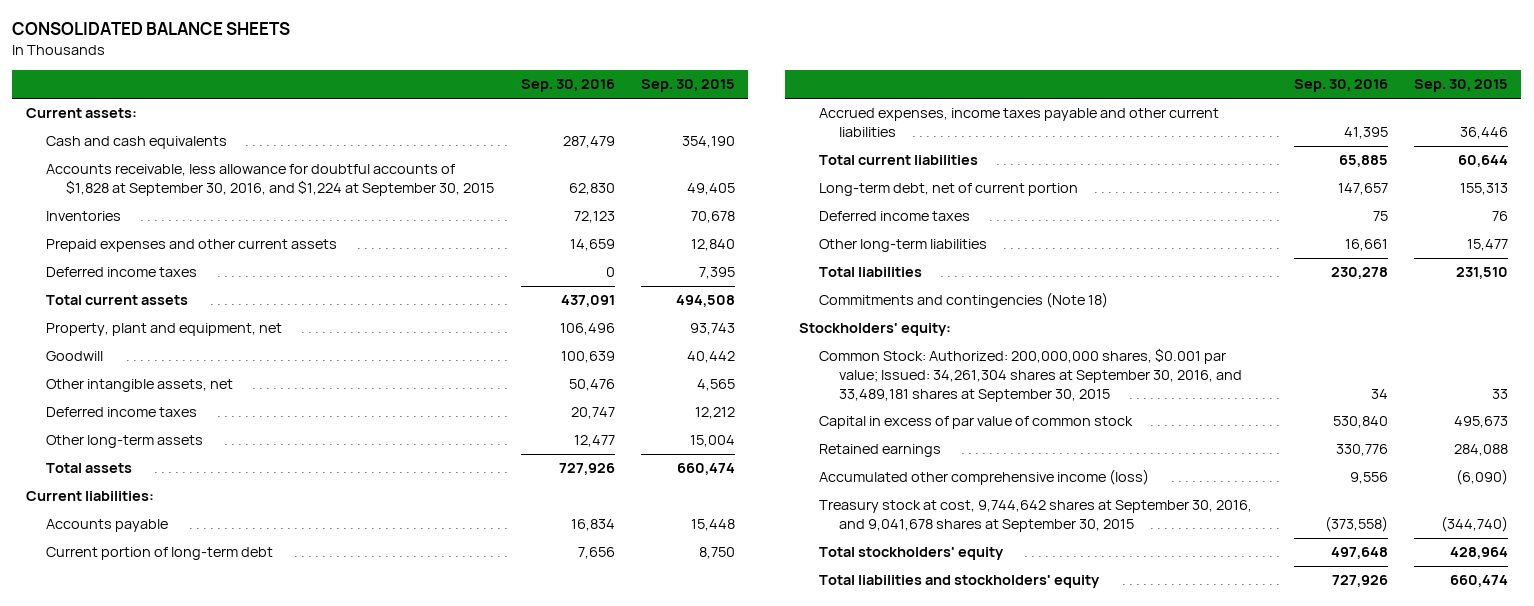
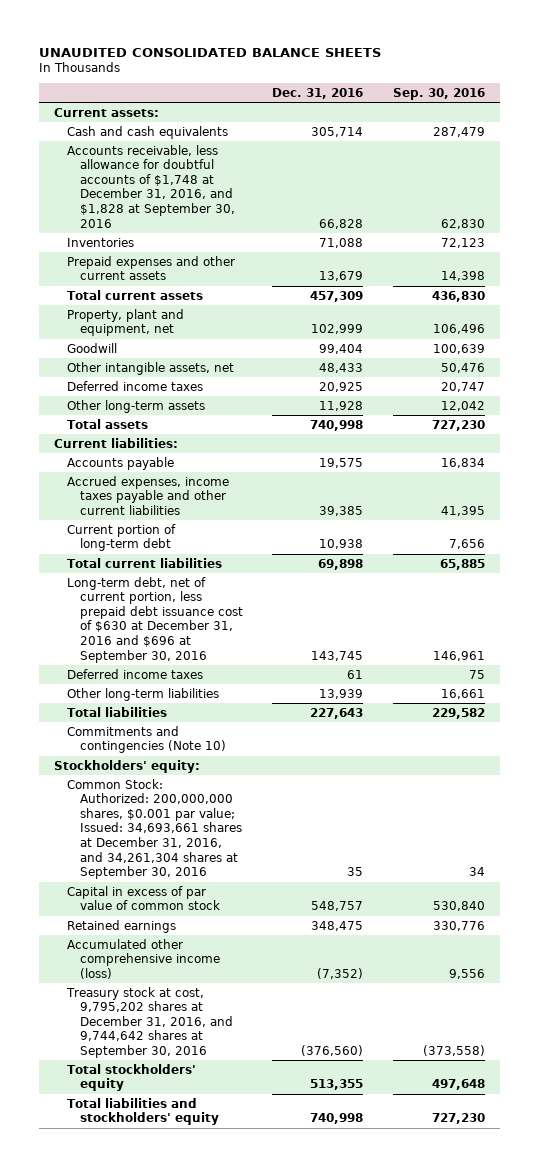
[12,22,291,36] CONSOLIDATED BALANCE SHEETS -> [39,47,382,57] UNAUDITED CONSOLIDATED BALANCE SHEETS
[641,79,736,93] Sep. 30, 2015 -> none
none -> [272,87,364,99] Dec. 31, 2016
[46,164,495,197] Accounts receivable, less allowance for doubtful accounts of $1,828 at September 30, 2016, and $1,224 at September 30, 2015 -> [66,144,235,228] Accounts receivable, less allowance for doubtful accounts of $1,748 at December 31, 2016, and $1,828 at September 30, 2016
[46,267,198,278] Deferred income taxes -> none
[569,239,615,252] 14,659 -> [441,271,486,282] 14,398
[560,295,615,308] 437,091 -> [432,290,486,302] 436,830
[573,435,615,448] 12,477 -> [441,400,486,411] 12,042
[558,463,615,476] 727,926 -> [432,419,486,431] 727,230
[46,547,274,561] Current portion of long-term debt -> [66,523,176,552] Current portion of long-term debt
[818,183,1078,197] Long-term debt, net of current portion -> [66,576,243,663] Long-term debt, net of current portion, less prepaid debt issuance cost of $630 at December 31, 2016 and $696 at September 30, 2016
[1337,183,1388,196] 147,657 -> [433,650,486,661] 146,961
[1330,267,1388,280] 230,278 -> [432,707,486,719] 229,582
[818,292,1108,309] Commitments and contingencies (Note 18) -> [66,725,226,754] Commitments and contingencies (Note 10)
[818,348,1243,402] Common Stock: Authorized: 200,000,000 shares, $0.001 par value; Issued: 34,261,304 shares at September 30, 2016, and 33,489,181 shares at September 30, 2015 -> [66,778,242,880] Common Stock: Authorized: 200,000,000 shares, $0.001 par value; Issued: 34,693,661 shares at December 31, 2016, and 34,261,304 shares at September 30, 2016
[818,500,1252,533] Treasury stock at cost, 9,744,642 shares at September 30, 2016, and 9,041,678 shares at September 30, 2015 -> [65,986,233,1058] Treasury stock at cost, 9,795,202 shares at December 31, 2016, and 9,744,642 shares at September 30, 2016
[1331,575,1388,588] 727,926 -> [432,1113,486,1125] 727,230

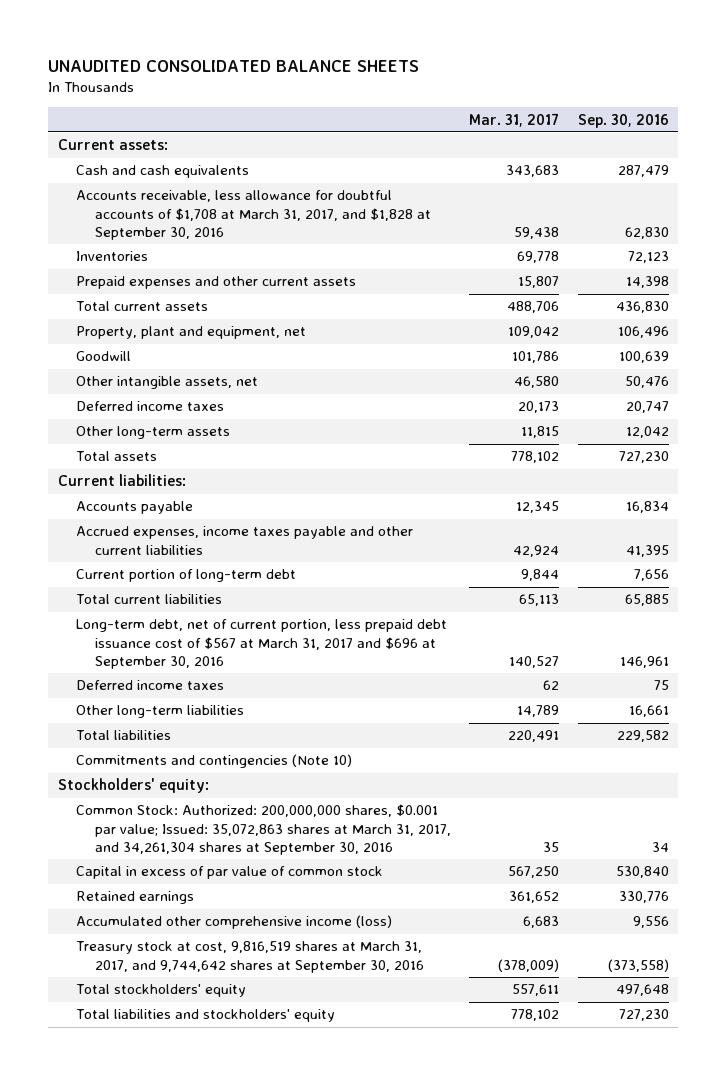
[272,87,364,99] Dec. 31, 2016 -> none
none -> [469,112,560,127] Mar. 31, 2017
[66,144,235,228] Accounts receivable, less allowance for doubtful accounts of $1,748 at December 31, 2016, and $1,828 at September 30, 2016 -> [76,190,432,240] Accounts receivable, less allowance for doubtful accounts of $1,708 at March 31, 2017, and $1,828 at September 30, 2016
[66,576,243,663] Long-term debt, net of current portion, less prepaid debt issuance cost of $630 at December 31, 2016 and $696 at September 30, 2016 -> [76,619,448,669] Long-term debt, net of current portion, less prepaid debt issuance cost of $567 at March 31, 2017 and $696 at September 30, 2016
[66,778,242,880] Common Stock: Authorized: 200,000,000 shares, $0.001 par value; Issued: 34,693,661 shares at December 31, 2016, and 34,261,304 shares at September 30, 2016 -> [76,804,452,855] Common Stock: Authorized: 200,000,000 shares, $0.001 par value; Issued: 35,072,863 shares at March 31, 2017, and 34,261,304 shares at September 30, 2016
[65,986,233,1058] Treasury stock at cost, 9,795,202 shares at December 31, 2016, and 9,744,642 shares at September 30, 2016 -> [76,941,425,973] Treasury stock at cost, 9,816,519 shares at March 31, 2017, and 9,744,642 shares at September 30, 2016

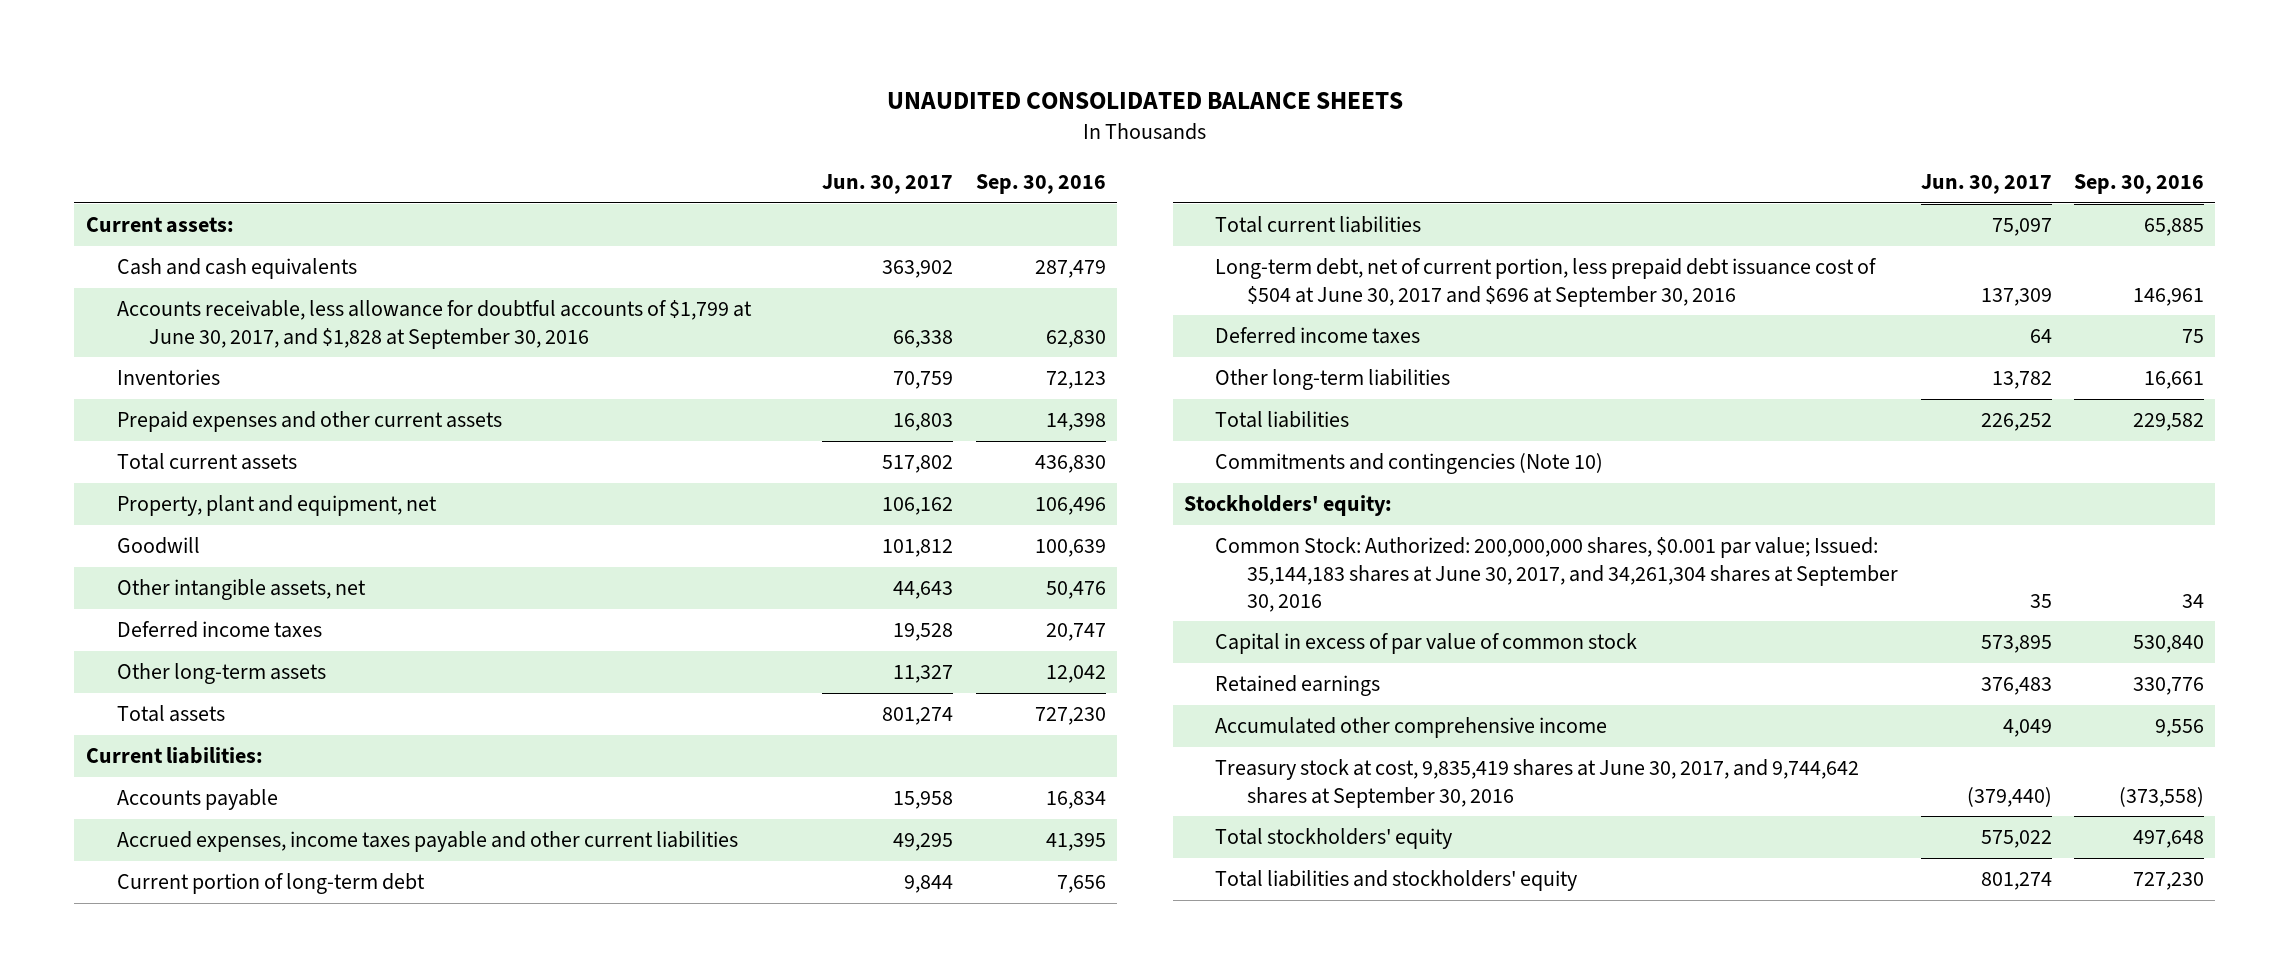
[469,112,560,127] Mar. 31, 2017 -> none
none -> [822,174,954,195] Jun. 30, 2017
[76,190,432,240] Accounts receivable, less allowance for doubtful accounts of $1,708 at March 31, 2017, and $1,828 at September 30, 2016 -> [117,300,753,349] Accounts receivable, less allowance for doubtful accounts of $1,799 at June 30, 2017, and $1,828 at September 30, 2016
[76,619,448,669] Long-term debt, net of current portion, less prepaid debt issuance cost of $567 at March 31, 2017 and $696 at September 30, 2016 -> [1215,258,1878,307] Long-term debt, net of current portion, less prepaid debt issuance cost of $504 at June 30, 2017 and $696 at September 30, 2016
[76,804,452,855] Common Stock: Authorized: 200,000,000 shares, $0.001 par value; Issued: 35,072,863 shares at March 31, 2017, and 34,261,304 shares at September 30, 2016 -> [1215,537,1899,612] Common Stock: Authorized: 200,000,000 shares, $0.001 par value; Issued: 35,144,183 shares at June 30, 2017, and 34,261,304 shares at September 30, 2016
[76,915,393,930] Accumulated other comprehensive income (loss) -> [1215,717,1608,739] Accumulated other comprehensive income
[76,941,425,973] Treasury stock at cost, 9,816,519 shares at March 31, 2017, and 9,744,642 shares at September 30, 2016 -> [1215,759,1860,808] Treasury stock at cost, 9,835,419 shares at June 30, 2017, and 9,744,642 shares at September 30, 2016

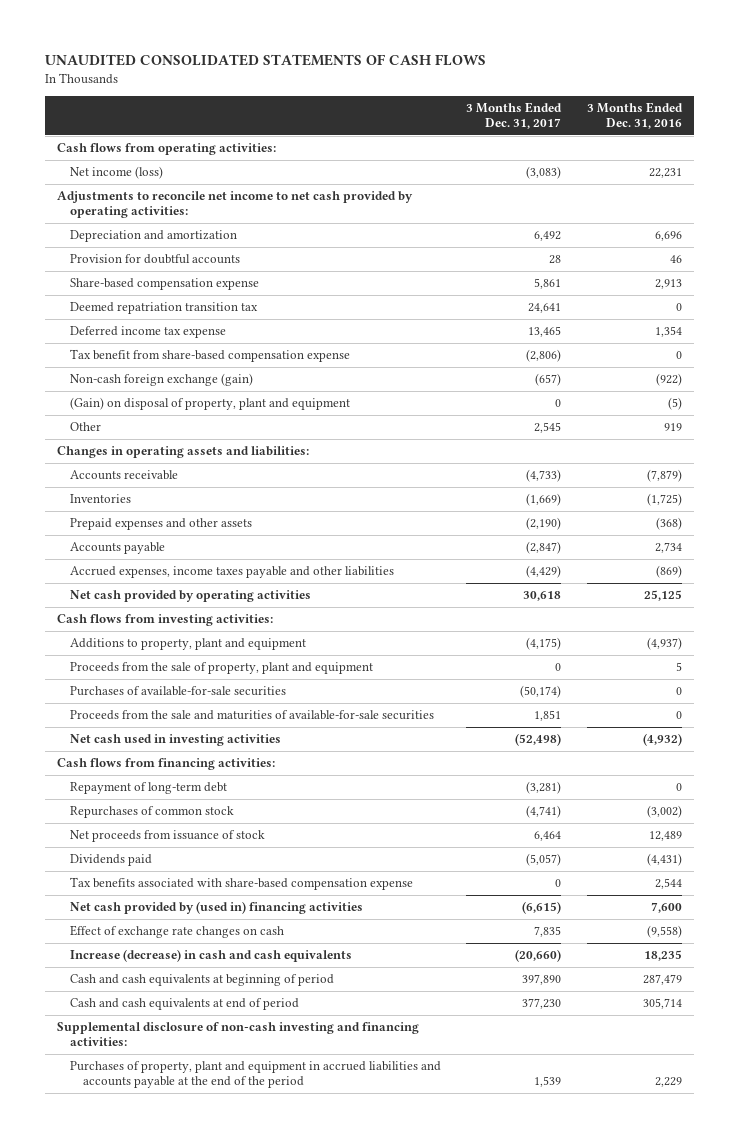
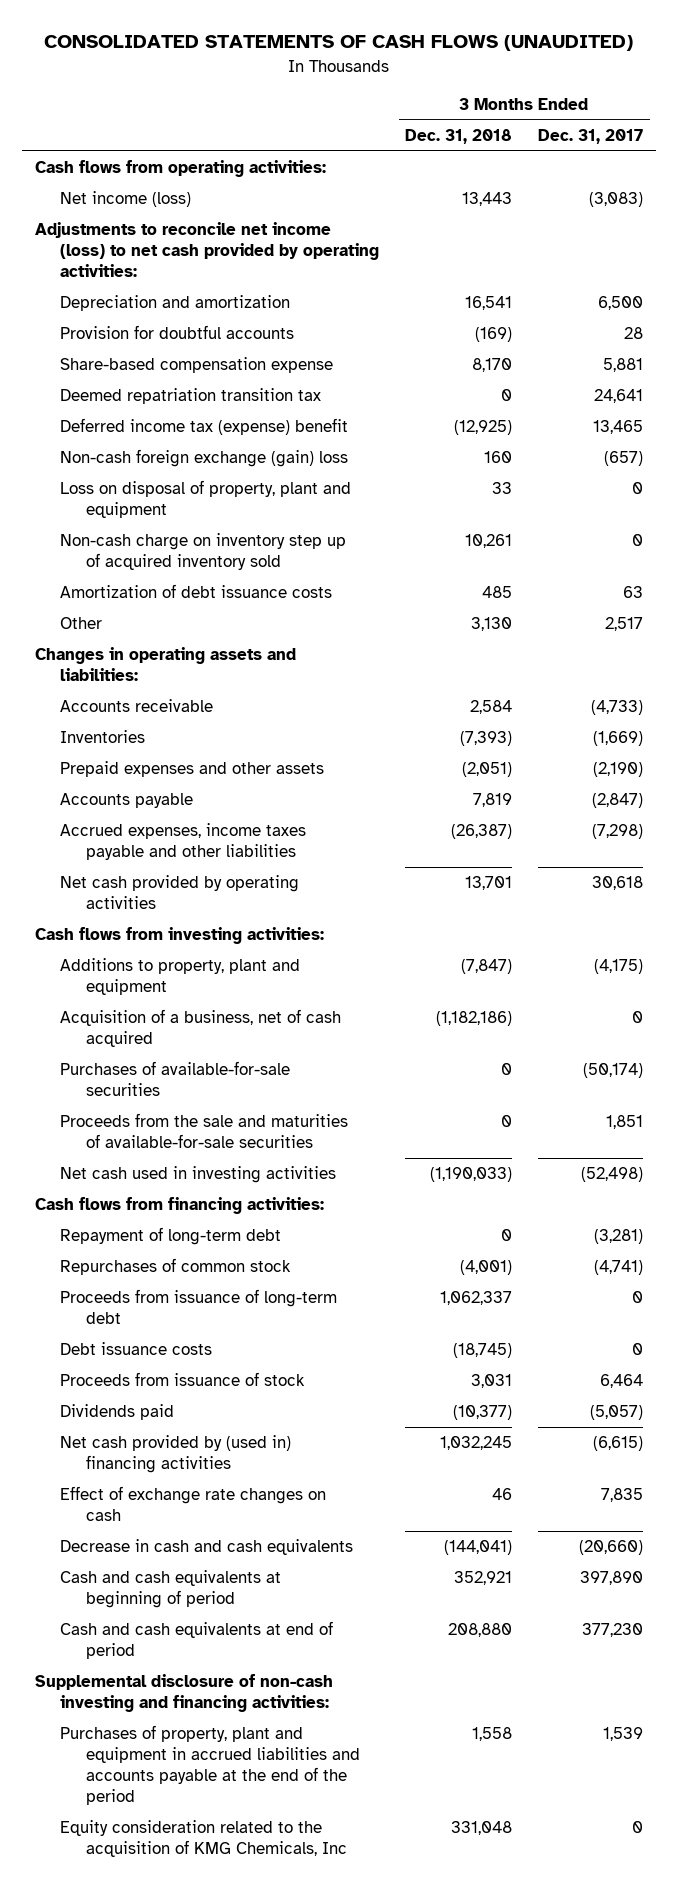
[44,54,486,67] UNAUDITED CONSOLIDATED STATEMENTS OF CASH FLOWS -> [43,35,633,52] CONSOLIDATED STATEMENTS OF CASH FLOWS (UNAUDITED)
[586,101,683,130] 3 Months Ended Dec. 31, 2016 -> none
none -> [405,129,513,145] Dec. 31, 2018
[57,191,414,219] Adjustments to reconcile net income to net cash provided by operating activities: -> [34,222,380,278] Adjustments to reconcile net income (loss) to net cash provided by operating activities:
[534,231,562,242] 6,492 -> [598,296,644,311] 6,500
[534,278,562,290] 5,861 -> [603,358,644,373] 5,881
[70,349,351,363] Tax benefit from share-based compensation expense -> none
[70,326,227,339] Deferred income tax expense -> [60,418,349,436] Deferred income tax (expense) benefit
[70,373,254,387] Non-cash foreign exchange (gain) -> [60,449,349,468] Non-cash foreign exchange (gain) loss
[70,397,351,411] (Gain) on disposal of property, plant and equipment -> [60,480,352,519] Loss on disposal of property, plant and equipment
none -> [60,533,347,571] Non-cash charge on inventory step up of acquired inventory sold
none -> [60,584,333,599] Amortization of debt issuance costs
[534,422,562,434] 2,545 -> [605,617,644,632] 2,517
[526,565,562,579] (4,429) -> [592,824,644,840] (7,298)
[70,662,374,675] Proceeds from the sale of property, plant and equipment -> none
none -> [60,1009,342,1048] Acquisition of a business, net of cash acquired
none -> [60,1289,338,1325] Proceeds from issuance of long-term debt
none -> [60,1342,213,1356] Debt issuance costs
[70,830,266,843] Net proceeds from issuance of stock -> [60,1372,306,1387] Proceeds from issuance of stock
[70,877,414,891] Tax benefits associated with share-based compensation expense -> none
[70,949,353,963] Increase (decrease) in cash and cash equivalents -> [60,1539,354,1556] Decrease in cash and cash equivalents
none -> [60,1820,347,1858] Equity consideration related to the acquisition of KMG Chemicals, Inc

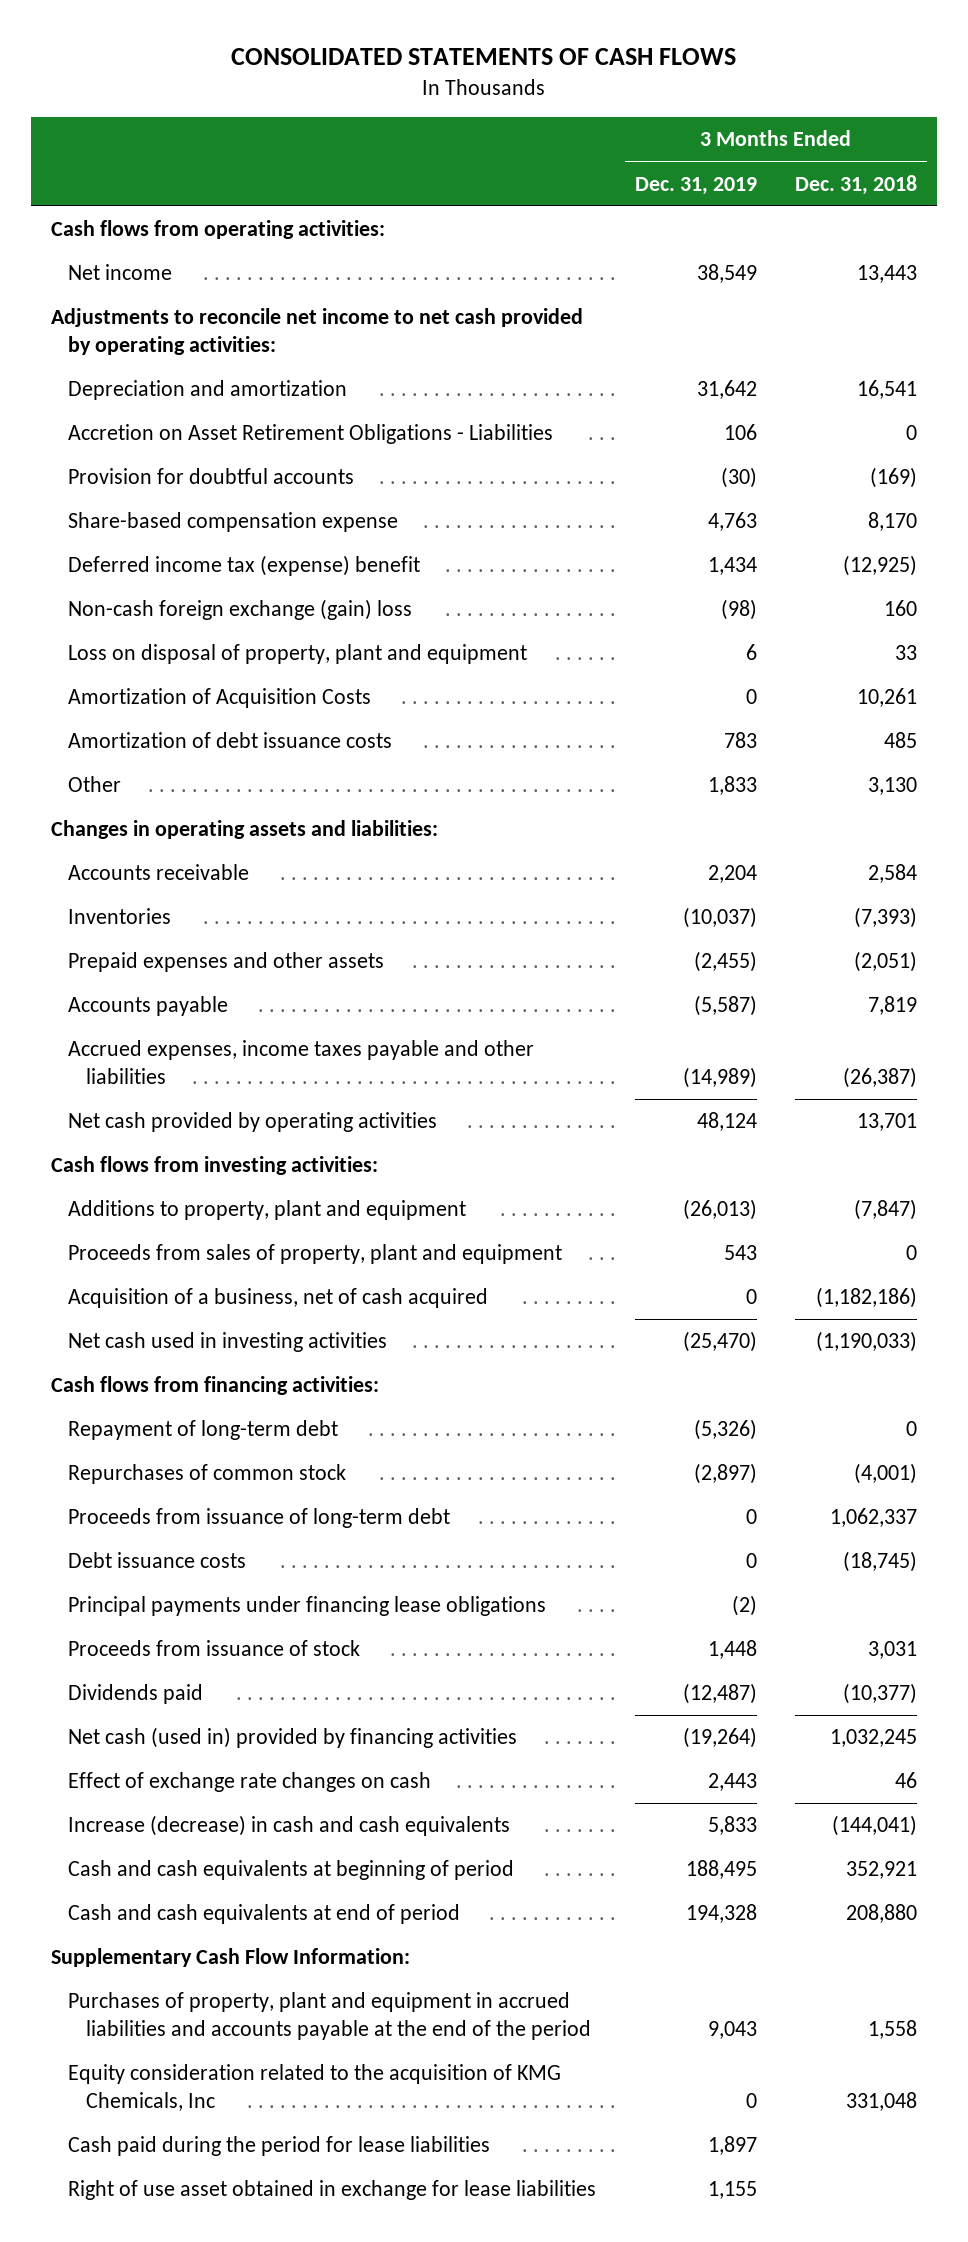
[43,35,633,52] CONSOLIDATED STATEMENTS OF CASH FLOWS (UNAUDITED) -> [230,48,736,66] CONSOLIDATED STATEMENTS OF CASH FLOWS
[538,129,644,145] Dec. 31, 2017 -> none
none -> [634,176,757,195] Dec. 31, 2019
[60,191,192,208] Net income (loss) -> [68,264,173,281] Net income
[34,222,380,278] Adjustments to reconcile net income (loss) to net cash provided by operating activities: -> [50,308,583,356] Adjustments to reconcile net income to net cash provided by operating activities:
none -> [68,424,554,445] Accretion on Asset Retirement Obligations - Liabilities
[60,388,322,405] Deemed repatriation transition tax -> none
[60,533,347,571] Non-cash charge on inventory step up of acquired inventory sold -> [68,688,372,709] Amortization of Acquisition Costs
none -> [68,1244,563,1265] Proceeds from sales of property, plant and equipment
[60,1061,291,1097] Purchases of available-for-sale securities -> none
[60,1113,349,1149] Proceeds from the sale and maturities of available-for-sale securities -> none
none -> [68,1596,547,1617] Principal payments under financing lease obligations
[60,1435,292,1474] Net cash provided by (used in) financing activities -> [68,1727,518,1749] Net cash (used in) provided by financing activities
[60,1539,354,1556] Decrease in cash and cash equivalents -> [68,1815,511,1837] Increase (decrease) in cash and cash equivalents
[34,1674,333,1713] Supplemental disclosure of non-cash investing and financing activities: -> [50,1948,410,1968] Supplementary Cash Flow Information:
none -> [68,2136,491,2157] Cash paid during the period for lease liabilities
none -> [68,2180,597,2201] Right of use asset obtained in exchange for lease liabilities

